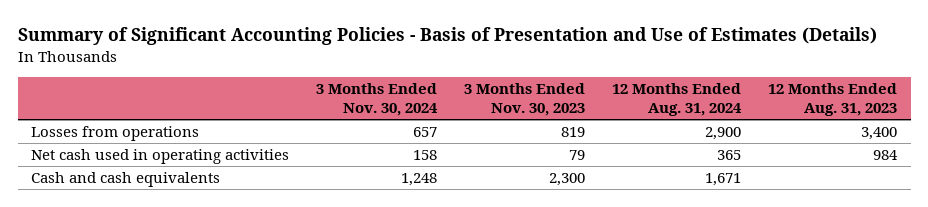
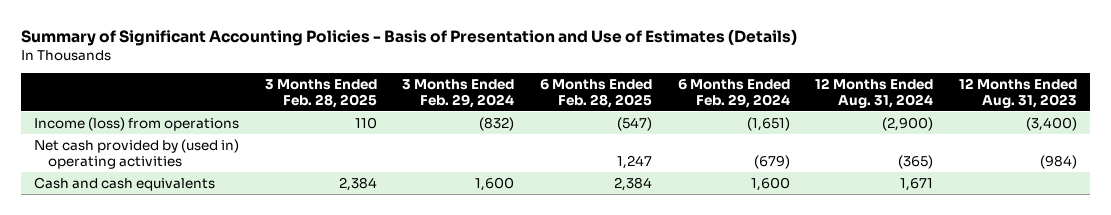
[316,83,439,117] 3 Months Ended Nov. 30, 2024 -> none
[464,83,586,117] 3 Months Ended Nov. 30, 2023 -> none
none -> [264,78,377,108] 3 Months Ended Feb. 28, 2025
none -> [402,78,515,108] 3 Months Ended Feb. 29, 2024
none -> [540,78,653,108] 6 Months Ended Feb. 28, 2025
none -> [677,78,790,108] 6 Months Ended Feb. 29, 2024
[31,126,200,142] Losses from operations -> [33,116,239,131] Income (loss) from operations
[705,127,742,141] 2,900 -> [882,116,934,131] (2,900)
[861,127,898,141] 3,400 -> [1026,116,1078,131] (3,400)
[31,149,290,165] Net cash used in operating activities -> [33,138,239,169] Net cash provided by (used in) operating activities
[717,150,742,161] 365 -> [898,154,934,169] (365)
[873,150,899,161] 984 -> [1040,154,1078,169] (984)

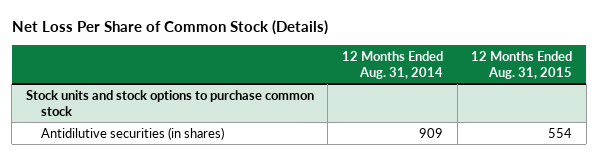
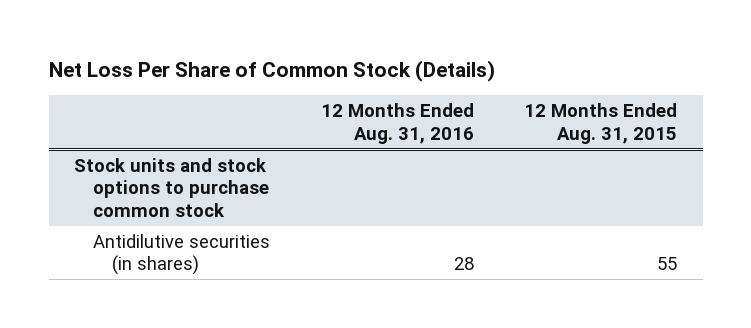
[342,50,444,80] 12 Months Ended Aug. 31, 2014 -> none
none -> [320,103,474,144] 12 Months Ended Aug. 31, 2016
[548,127,573,138] 554 -> [657,257,678,271] 55

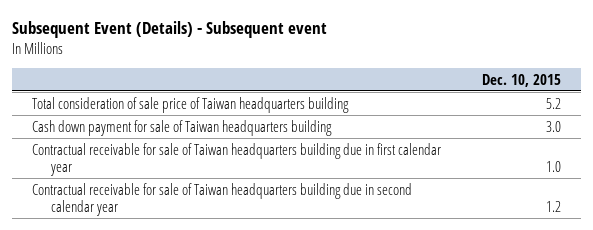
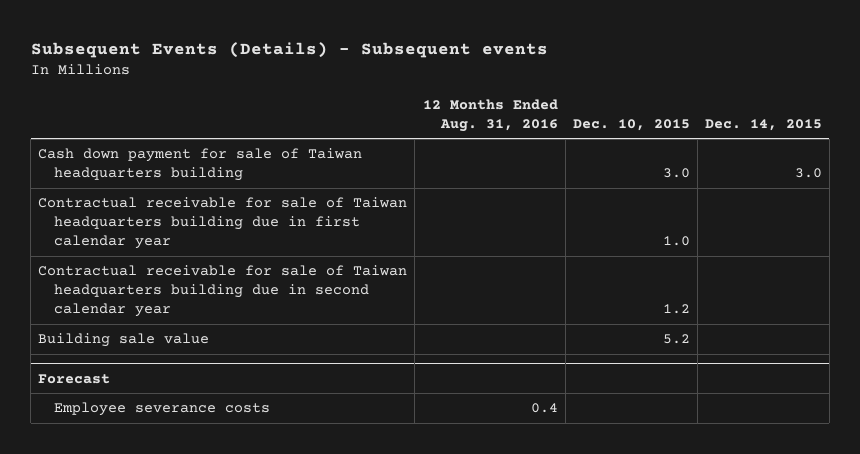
[11,21,327,39] Subsequent Event (Details) - Subsequent event -> [30,42,548,59] Subsequent Events (Details) - Subsequent events
none -> [422,98,558,132] 12 Months Ended Aug. 31, 2016
none -> [704,118,822,131] Dec. 14, 2015
[31,96,349,113] Total consideration of sale price of Taiwan headquarters building -> none
none -> [38,333,210,348] Building sale value
none -> [38,373,111,384] Forecast
none -> [53,402,270,417] Employee severance costs

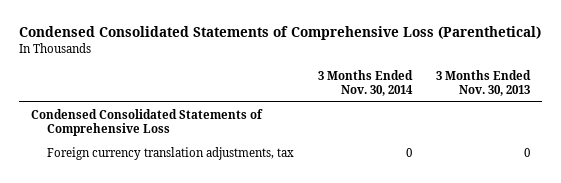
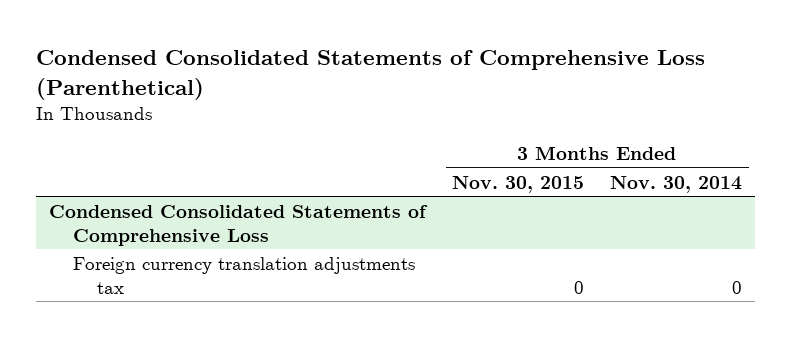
[435,70,531,97] 3 Months Ended Nov. 30, 2013 -> none
none -> [452,175,585,193] Nov. 30, 2015
[47,146,295,160] Foreign currency translation adjustments, tax -> [72,256,415,294] Foreign currency translation adjustments tax

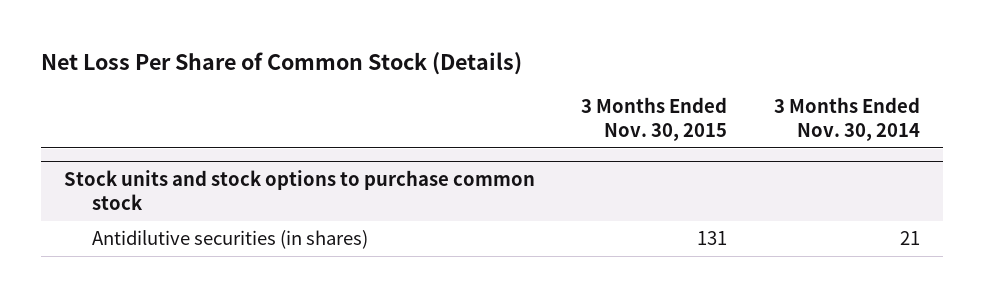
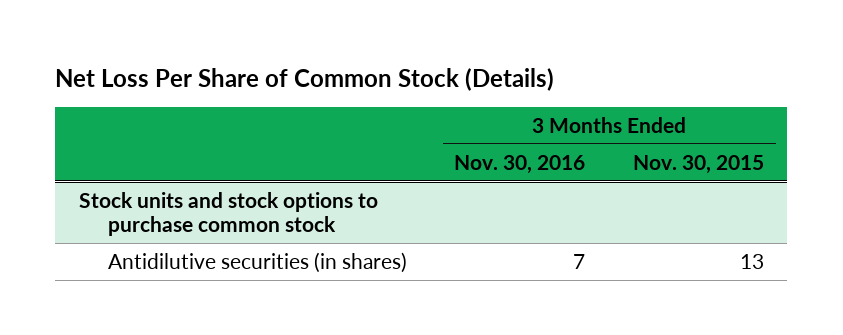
[773,96,920,141] 3 Months Ended Nov. 30, 2014 -> none
none -> [454,154,586,174] Nov. 30, 2016
[697,231,728,246] 131 -> [739,253,764,269] 13

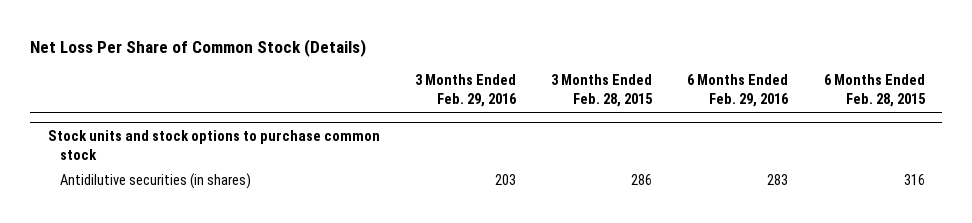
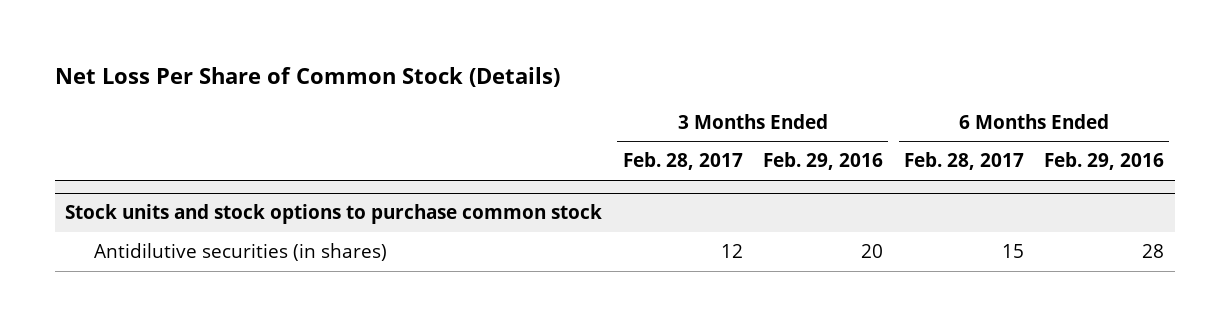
[551,74,654,108] 3 Months Ended Feb. 28, 2015 -> none
[823,74,926,108] 6 Months Ended Feb. 28, 2015 -> none
none -> [622,152,743,171] Feb. 28, 2017
none -> [903,152,1024,171] Feb. 28, 2017
[494,174,516,186] 203 -> [861,244,884,259] 20
[767,174,789,186] 283 -> [1142,244,1165,259] 28

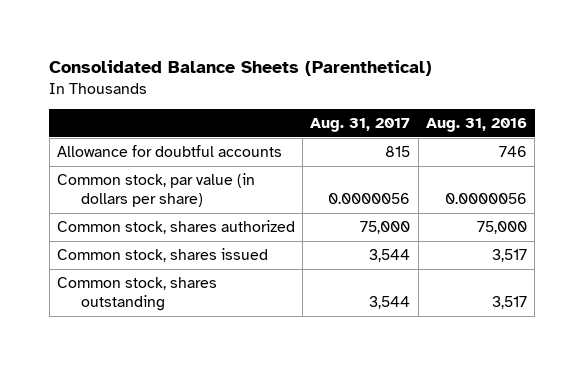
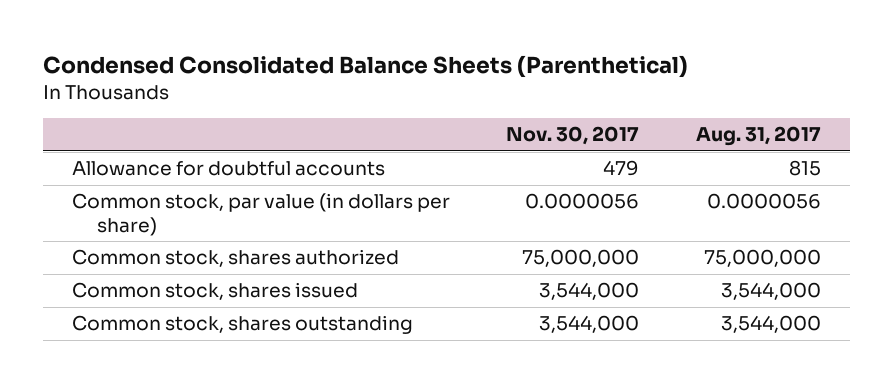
[49,59,433,76] Consolidated Balance Sheets (Parenthetical) -> [43,54,689,78] Condensed Consolidated Balance Sheets (Parenthetical)
[425,118,527,133] Aug. 31, 2016 -> none
none -> [506,126,640,146] Nov. 30, 2017
[360,221,411,235] 75,000 -> [704,249,822,268] 75,000,000
[369,249,411,263] 3,544 -> [721,282,822,301] 3,544,000
[369,296,411,310] 3,544 -> [721,315,822,334] 3,544,000

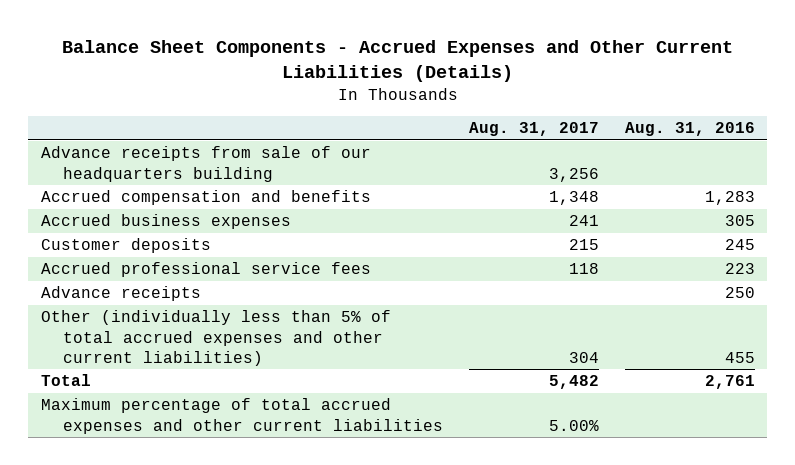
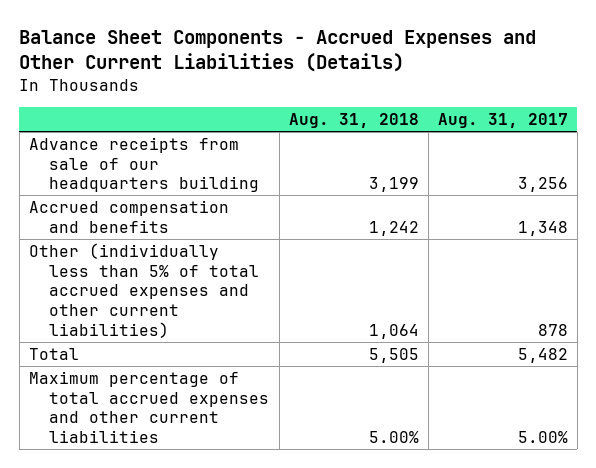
[624,122,755,137] Aug. 31, 2016 -> none
none -> [288,113,419,129] Aug. 31, 2018
[40,214,291,230] Accrued business expenses -> none
[40,238,211,254] Customer deposits -> none
[40,262,371,278] Accrued professional service fees -> none
[40,286,201,302] Advance receipts -> none
[568,351,599,363] 304 -> [537,323,568,336] 878

